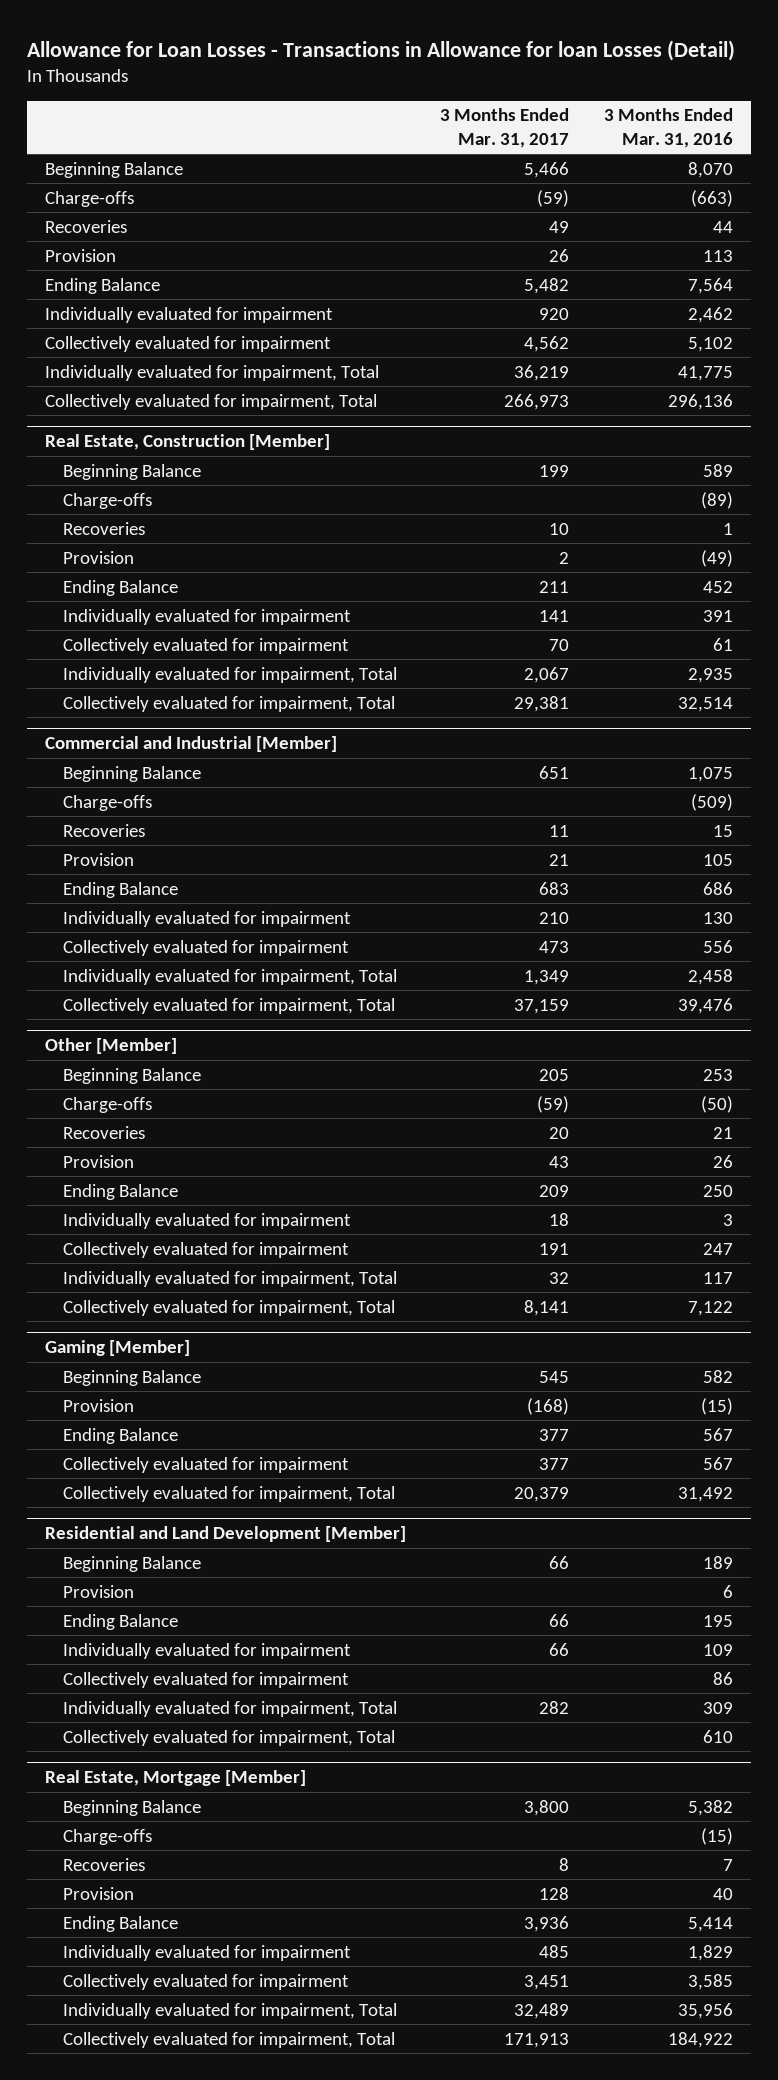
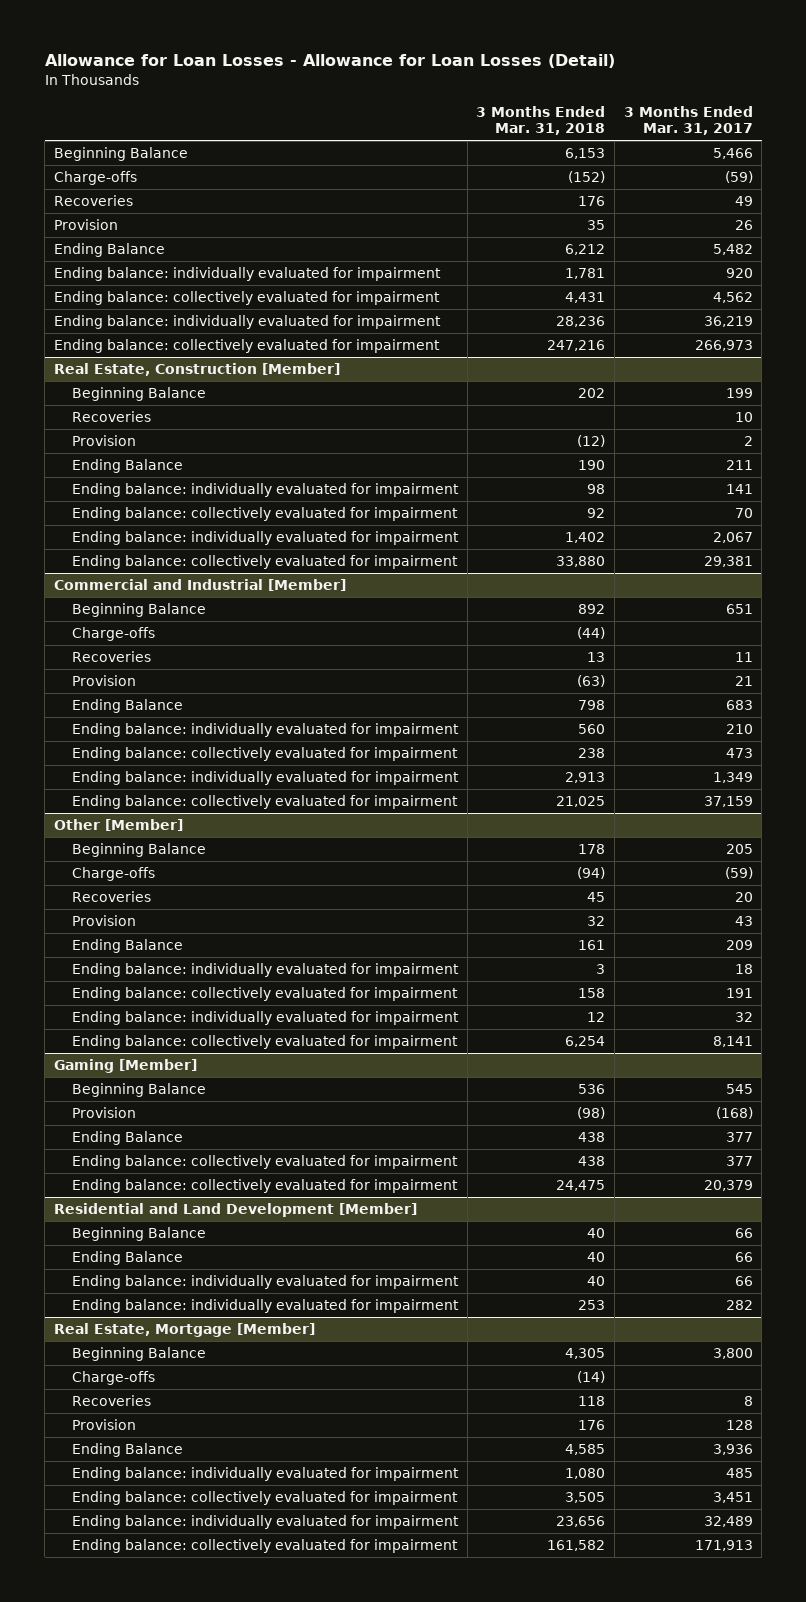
[27,39,736,61] Allowance for Loan Losses - Transactions in Allowance for loan Losses (Detail) -> [44,54,615,69] Allowance for Loan Losses - Allowance for Loan Losses (Detail)
[604,108,734,148] 3 Months Ended Mar. 31, 2016 -> none
none -> [476,105,606,135] 3 Months Ended Mar. 31, 2018
[44,306,333,323] Individually evaluated for impairment -> [53,267,441,282] Ending balance: individually evaluated for impairment
[44,335,331,352] Collectively evaluated for impairment -> [53,291,440,306] Ending balance: collectively evaluated for impairment
[44,364,379,381] Individually evaluated for impairment, Total -> [53,315,441,330] Ending balance: individually evaluated for impairment
[44,393,377,410] Collectively evaluated for impairment, Total -> [53,339,440,354] Ending balance: collectively evaluated for impairment
[63,492,153,509] Charge-offs -> none
[63,608,352,625] Individually evaluated for impairment -> [71,483,459,498] Ending balance: individually evaluated for impairment
[63,637,350,654] Collectively evaluated for impairment -> [71,507,458,522] Ending balance: collectively evaluated for impairment
[63,666,398,683] Individually evaluated for impairment, Total -> [71,531,459,546] Ending balance: individually evaluated for impairment
[63,695,396,712] Collectively evaluated for impairment, Total -> [71,555,458,570] Ending balance: collectively evaluated for impairment
[63,910,352,927] Individually evaluated for impairment -> [71,723,459,738] Ending balance: individually evaluated for impairment
[63,939,350,956] Collectively evaluated for impairment -> [71,747,458,762] Ending balance: collectively evaluated for impairment
[63,968,398,985] Individually evaluated for impairment, Total -> [71,771,459,786] Ending balance: individually evaluated for impairment
[63,997,396,1014] Collectively evaluated for impairment, Total -> [71,795,458,810] Ending balance: collectively evaluated for impairment
[63,1212,352,1229] Individually evaluated for impairment -> [71,963,459,978] Ending balance: individually evaluated for impairment
[63,1241,350,1258] Collectively evaluated for impairment -> [71,987,458,1002] Ending balance: collectively evaluated for impairment
[63,1270,398,1287] Individually evaluated for impairment, Total -> [71,1011,459,1026] Ending balance: individually evaluated for impairment
[63,1299,396,1316] Collectively evaluated for impairment, Total -> [71,1035,458,1050] Ending balance: collectively evaluated for impairment
[63,1456,350,1473] Collectively evaluated for impairment -> [71,1155,458,1170] Ending balance: collectively evaluated for impairment
[63,1485,396,1502] Collectively evaluated for impairment, Total -> [71,1179,458,1194] Ending balance: collectively evaluated for impairment
[63,1584,135,1598] Provision -> none
[63,1671,350,1688] Collectively evaluated for impairment -> none
[63,1729,396,1746] Collectively evaluated for impairment, Total -> none
[63,1642,352,1659] Individually evaluated for impairment -> [71,1275,459,1290] Ending balance: individually evaluated for impairment
[63,1700,398,1717] Individually evaluated for impairment, Total -> [71,1299,459,1314] Ending balance: individually evaluated for impairment
[63,1944,352,1961] Individually evaluated for impairment -> [71,1467,459,1482] Ending balance: individually evaluated for impairment
[63,1973,350,1990] Collectively evaluated for impairment -> [71,1491,458,1506] Ending balance: collectively evaluated for impairment
[63,2002,398,2019] Individually evaluated for impairment, Total -> [71,1515,459,1530] Ending balance: individually evaluated for impairment
[63,2031,396,2048] Collectively evaluated for impairment, Total -> [71,1539,458,1554] Ending balance: collectively evaluated for impairment

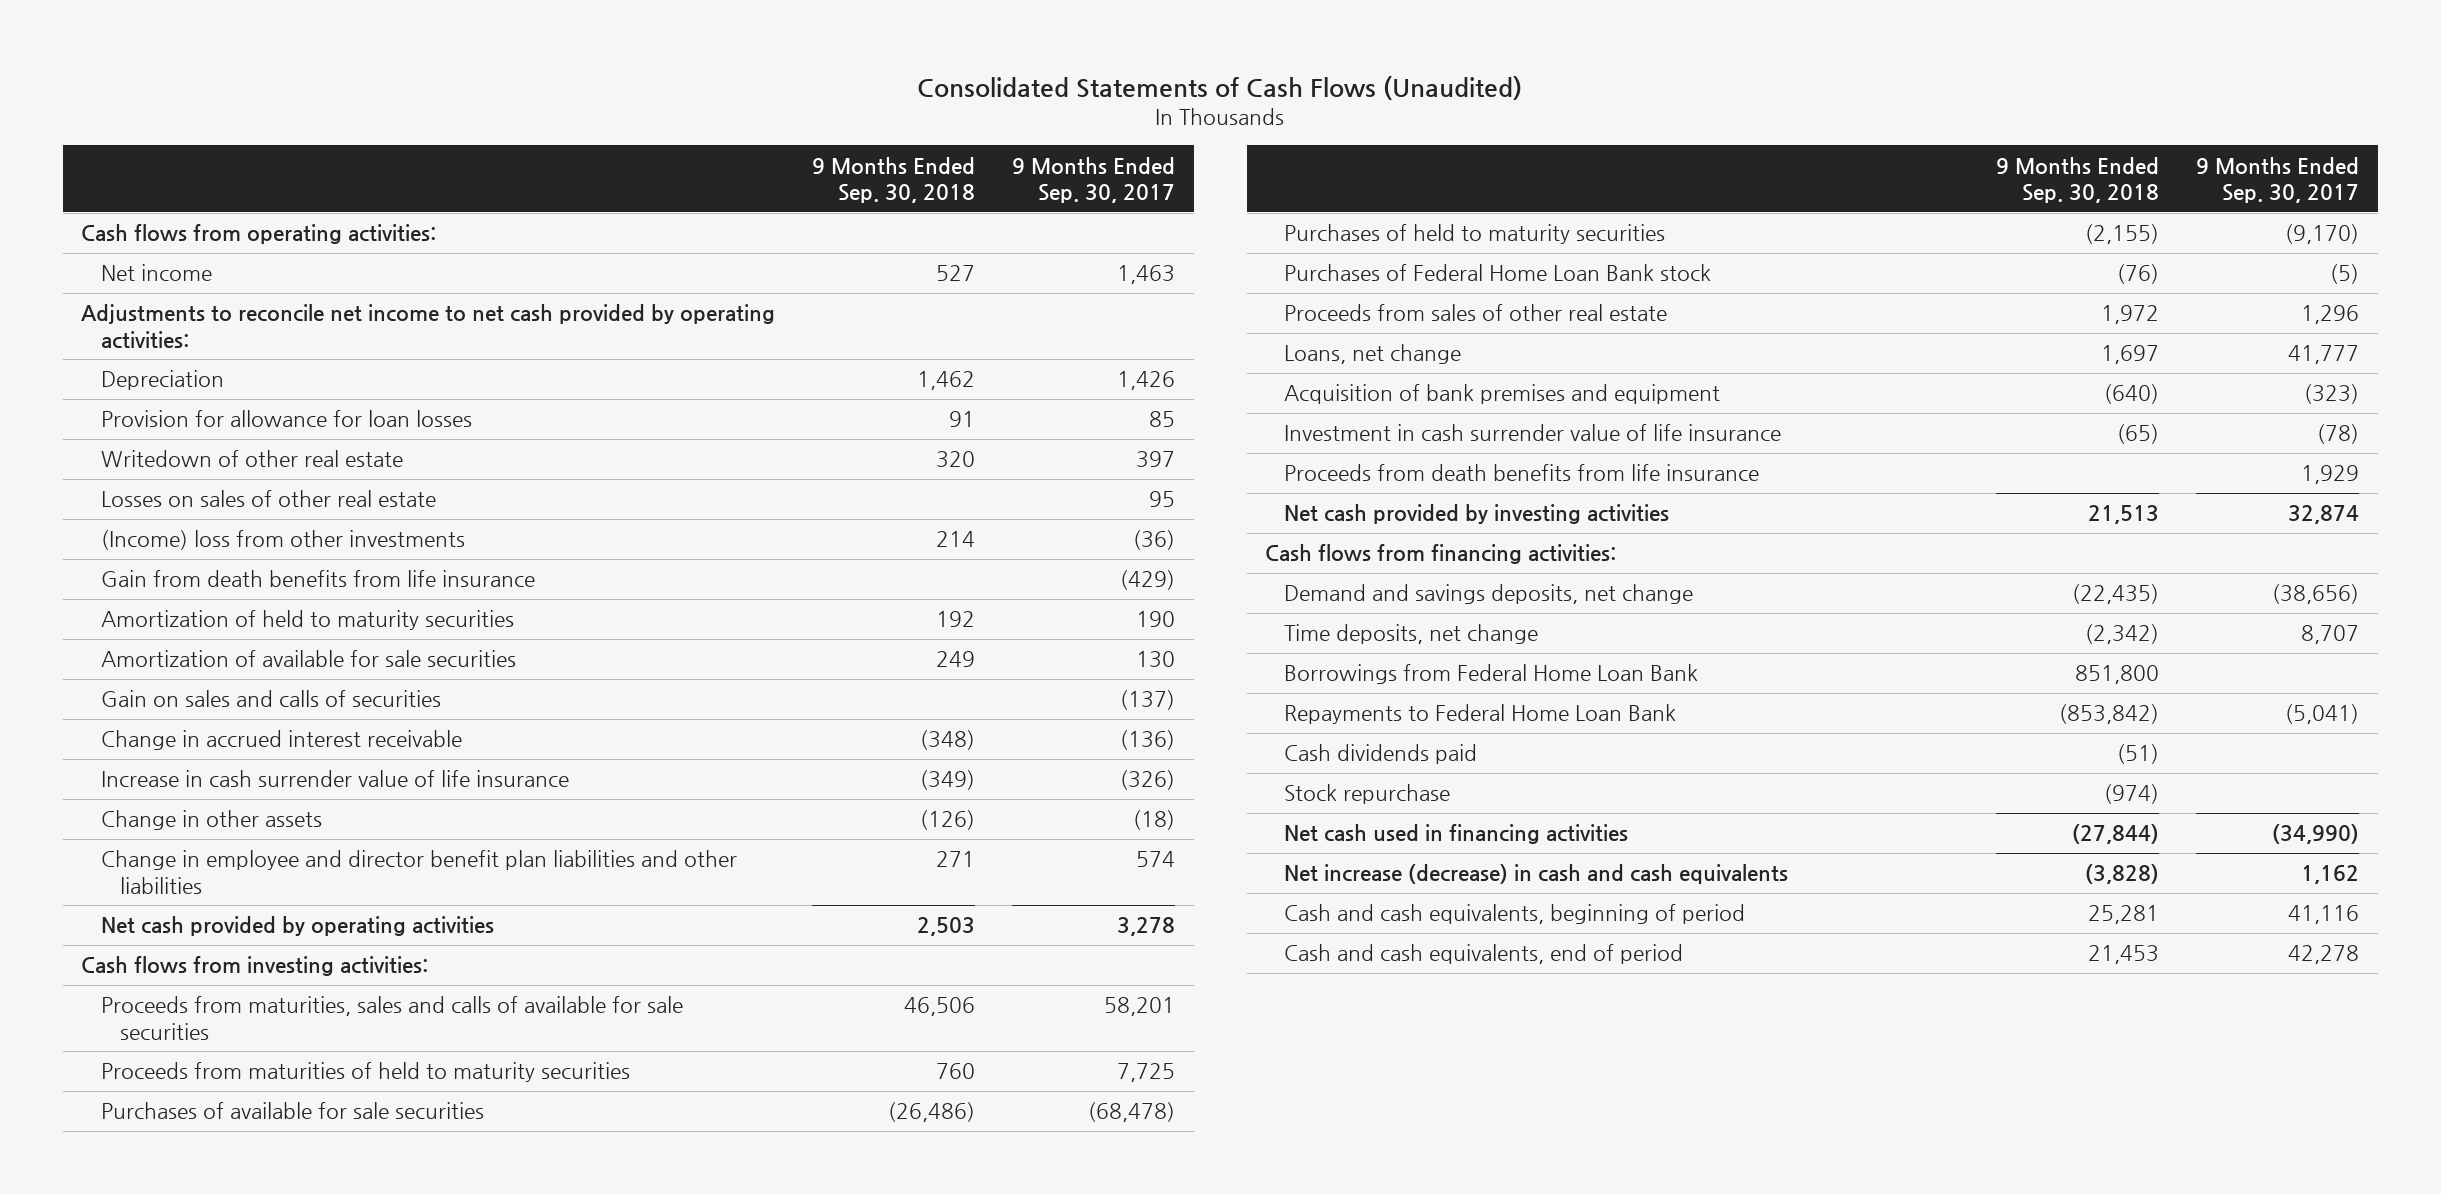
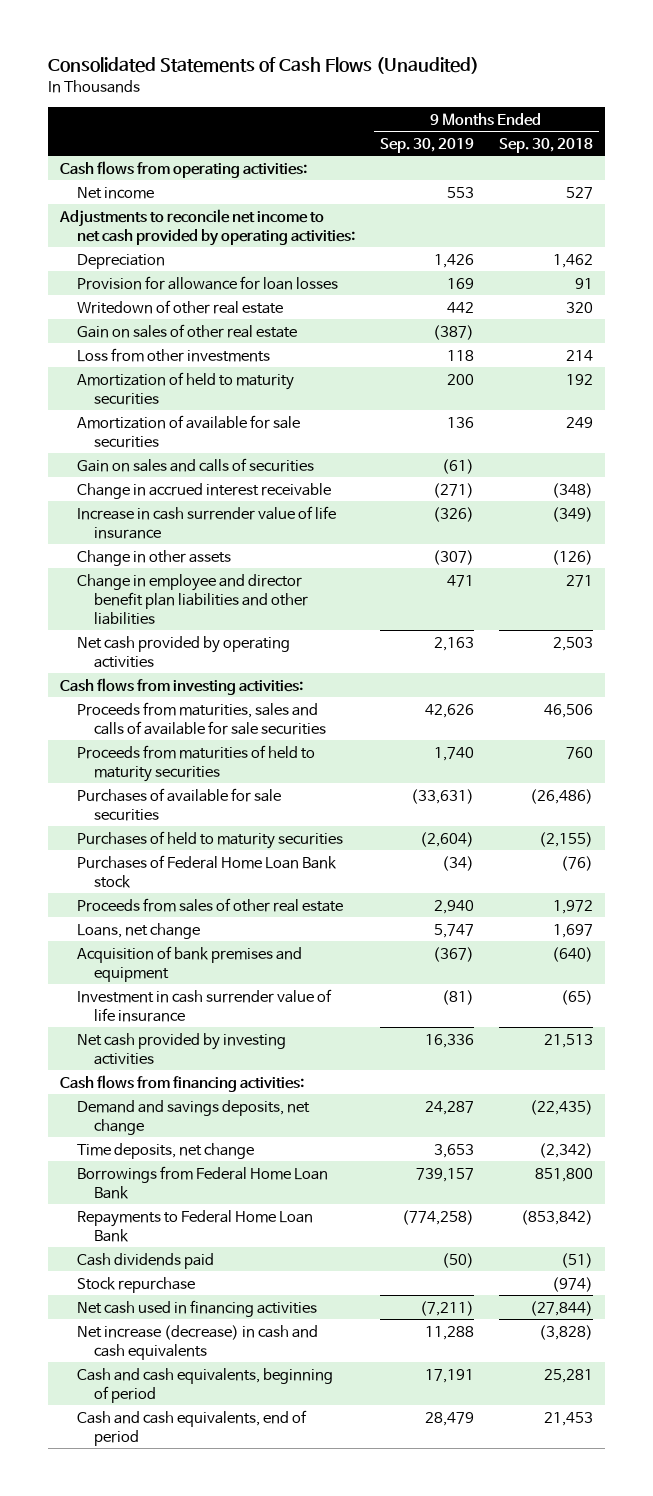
[1012,156,1176,204] 9 Months Ended Sep. 30, 2017 -> none
none -> [379,137,474,153] Sep. 30, 2019
[100,570,535,588] Gain from death benefits from life insurance -> none
[100,490,436,508] Losses on sales of other real estate -> [76,323,297,338] Gain on sales of other real estate
[100,530,465,551] (Income) loss from other investments -> [76,347,270,362] Loss from other investments
[1284,464,1760,482] Proceeds from death benefits from life insurance -> none

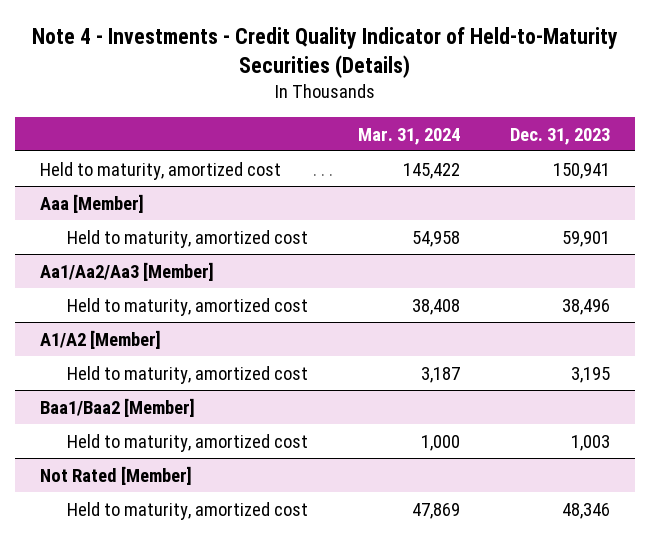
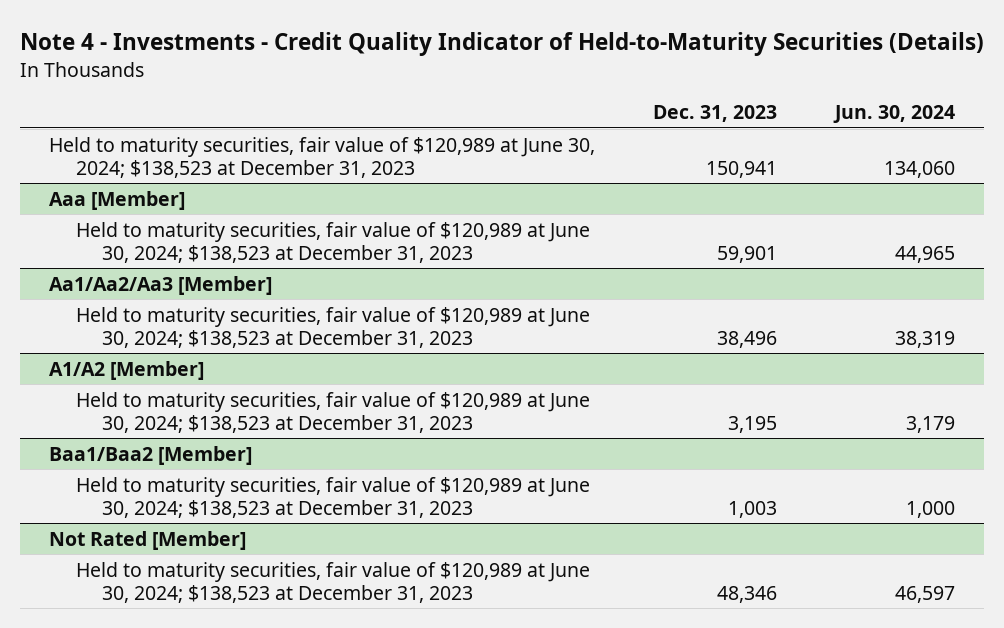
[357,127,460,145] Mar. 31, 2024 -> none
none -> [832,105,955,124] Jun. 30, 2024
[40,161,282,180] Held to maturity, amortized cost -> [48,136,595,178] Held to maturity securities, fair value of $120,989 at June 30, 2024; $138,523 at December 31, 2023
[66,229,308,248] Held to maturity, amortized cost -> [75,221,590,263] Held to maturity securities, fair value of $120,989 at June 30, 2024; $138,523 at December 31, 2023
[66,297,308,316] Held to maturity, amortized cost -> [75,306,590,348] Held to maturity securities, fair value of $120,989 at June 30, 2024; $138,523 at December 31, 2023
[66,365,308,384] Held to maturity, amortized cost -> [75,391,590,433] Held to maturity securities, fair value of $120,989 at June 30, 2024; $138,523 at December 31, 2023
[66,433,308,452] Held to maturity, amortized cost -> [75,476,590,518] Held to maturity securities, fair value of $120,989 at June 30, 2024; $138,523 at December 31, 2023
[66,501,308,520] Held to maturity, amortized cost -> [75,561,590,603] Held to maturity securities, fair value of $120,989 at June 30, 2024; $138,523 at December 31, 2023

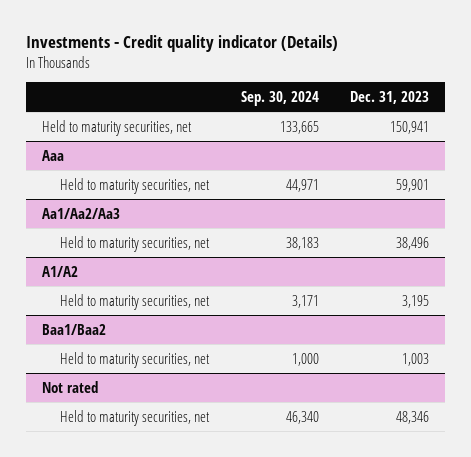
[19,32,984,57] Note 4 - Investments - Credit Quality Indicator of Held-to-Maturity Securities (Details) -> [26,35,339,53] Investments - Credit quality indicator (Details)
[832,105,955,124] Jun. 30, 2024 -> none
none -> [240,90,319,106] Sep. 30, 2024
[75,476,590,518] Held to maturity securities, fair value of $120,989 at June 30, 2024; $138,523 at December 31, 2023 -> none
[48,136,595,178] Held to maturity securities, fair value of $120,989 at June 30, 2024; $138,523 at December 31, 2023 -> [41,119,192,136] Held to maturity securities, net
[48,190,185,210] Aaa [Member] -> [41,149,64,161] Aaa
[75,221,590,263] Held to maturity securities, fair value of $120,989 at June 30, 2024; $138,523 at December 31, 2023 -> [60,177,211,194] Held to maturity securities, net
[48,275,272,295] Aa1/Aa2/Aa3 [Member] -> [41,207,120,219] Aa1/Aa2/Aa3
[75,306,590,348] Held to maturity securities, fair value of $120,989 at June 30, 2024; $138,523 at December 31, 2023 -> [60,235,211,252] Held to maturity securities, net
[48,360,204,380] A1/A2 [Member] -> [41,265,78,277] A1/A2
[75,391,590,433] Held to maturity securities, fair value of $120,989 at June 30, 2024; $138,523 at December 31, 2023 -> [60,293,211,310] Held to maturity securities, net
[48,445,252,465] Baa1/Baa2 [Member] -> [41,323,106,335] Baa1/Baa2
none -> [60,351,211,368] Held to maturity securities, net
[48,530,246,550] Not Rated [Member] -> [41,380,98,393] Not rated
[75,561,590,603] Held to maturity securities, fair value of $120,989 at June 30, 2024; $138,523 at December 31, 2023 -> [60,409,211,426] Held to maturity securities, net

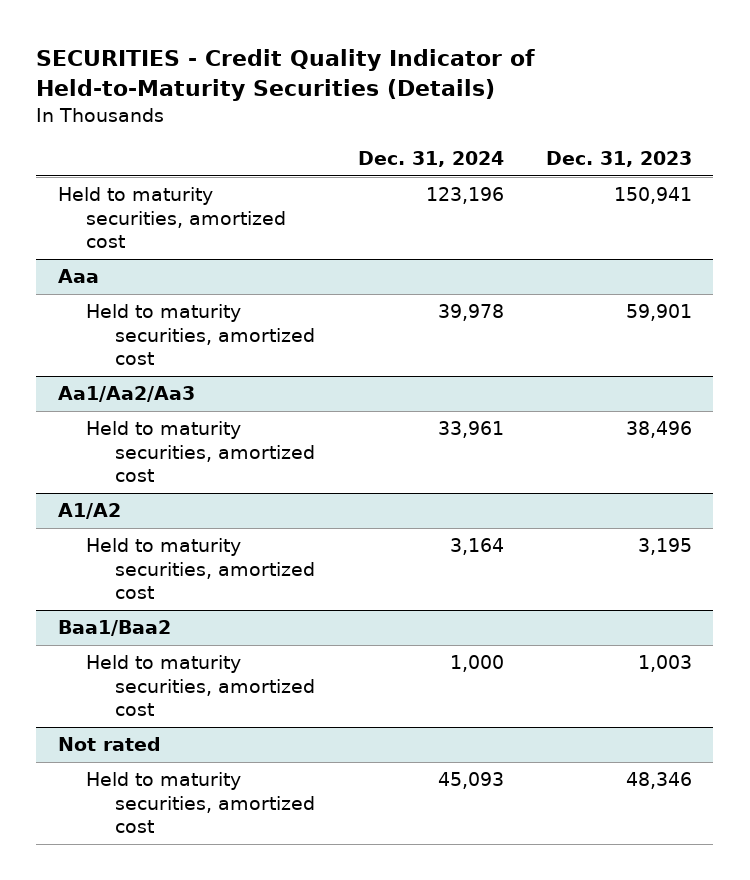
[26,35,339,53] Investments - Credit quality indicator (Details) -> [36,49,536,101] SECURITIES - Credit Quality Indicator of Held-to-Maturity Securities (Details)
[240,90,319,106] Sep. 30, 2024 -> none
none -> [357,151,504,168] Dec. 31, 2024
[41,119,192,136] Held to maturity securities, net -> [57,187,287,249] Held to maturity securities, amortized cost
[60,177,211,194] Held to maturity securities, net -> [86,304,316,366] Held to maturity securities, amortized cost
[60,235,211,252] Held to maturity securities, net -> [86,421,316,483] Held to maturity securities, amortized cost
[60,293,211,310] Held to maturity securities, net -> [86,538,316,600] Held to maturity securities, amortized cost
[60,351,211,368] Held to maturity securities, net -> [86,655,316,717] Held to maturity securities, amortized cost
[60,409,211,426] Held to maturity securities, net -> [86,772,316,834] Held to maturity securities, amortized cost

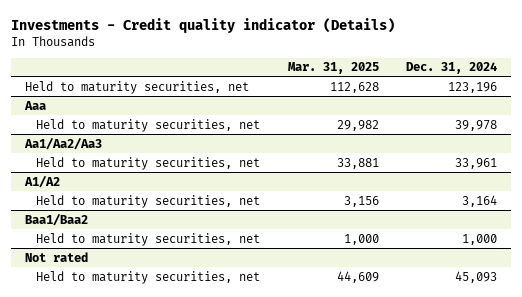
[36,49,536,101] SECURITIES - Credit Quality Indicator of Held-to-Maturity Securities (Details) -> [11,17,396,33] Investments - Credit quality indicator (Details)
[546,151,693,168] Dec. 31, 2023 -> none
none -> [287,62,379,75] Mar. 31, 2025
[57,187,287,249] Held to maturity securities, amortized cost -> [24,80,249,94] Held to maturity securities, net
[86,304,316,366] Held to maturity securities, amortized cost -> [36,118,261,132] Held to maturity securities, net
[86,421,316,483] Held to maturity securities, amortized cost -> [36,156,261,170] Held to maturity securities, net
[86,538,316,600] Held to maturity securities, amortized cost -> [36,194,261,208] Held to maturity securities, net
[86,655,316,717] Held to maturity securities, amortized cost -> [36,232,261,246] Held to maturity securities, net
[86,772,316,834] Held to maturity securities, amortized cost -> [36,270,261,284] Held to maturity securities, net

